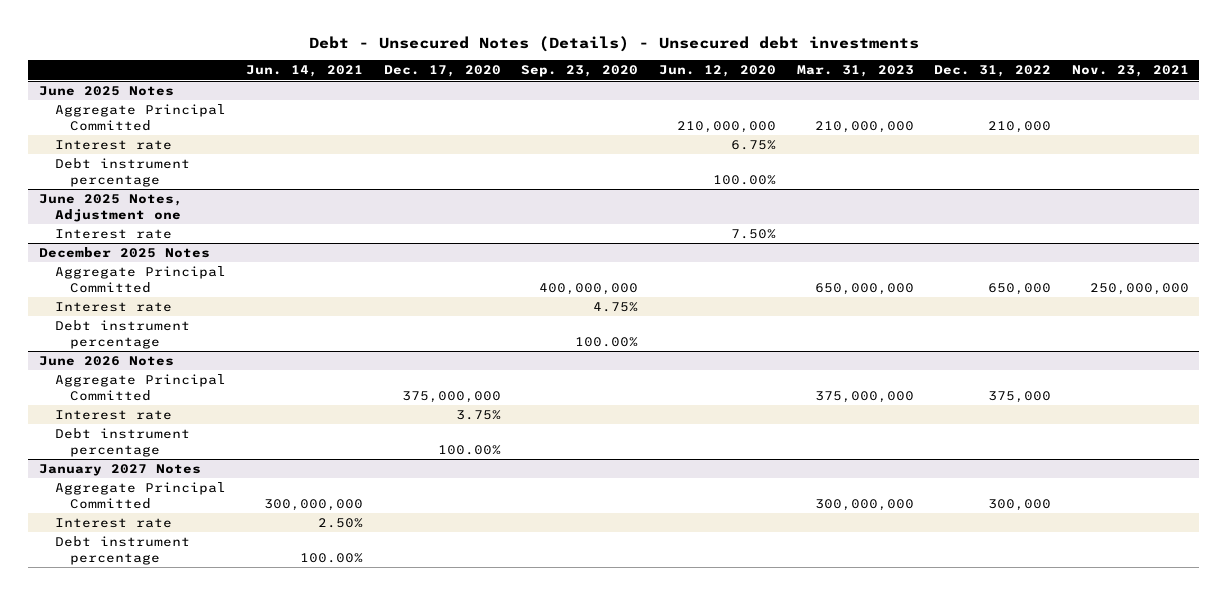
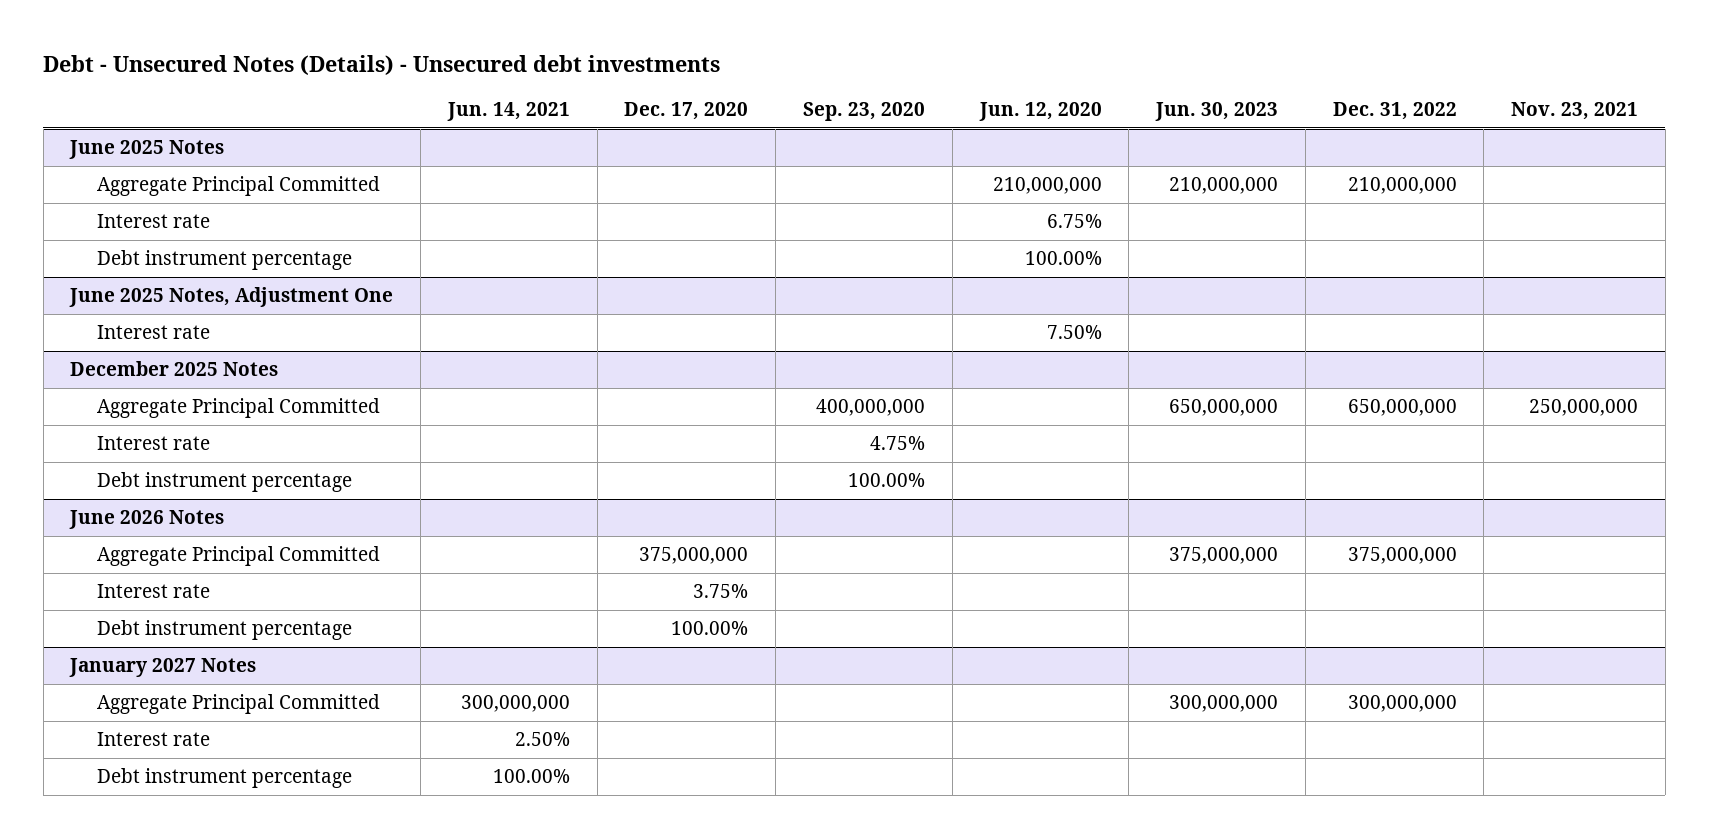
[796,65,914,78] Mar. 31, 2023 -> none
none -> [1155,102,1279,122] Jun. 30, 2023
[988,120,1052,133] 210,000 -> [1347,177,1457,195] 210,000,000
[38,194,183,222] June 2025 Notes, Adjustment one -> [69,287,394,308] June 2025 Notes, Adjustment One
[988,282,1052,295] 650,000 -> [1347,399,1457,417] 650,000,000
[988,390,1052,403] 375,000 -> [1347,547,1457,565] 375,000,000
[988,498,1052,511] 300,000 -> [1347,695,1457,713] 300,000,000

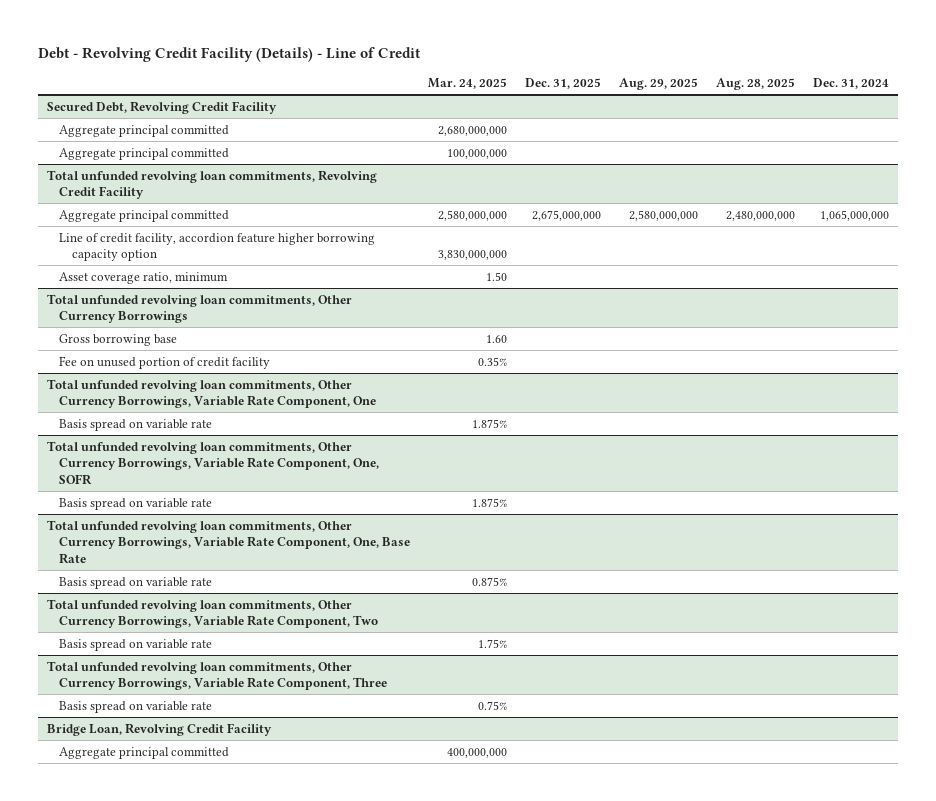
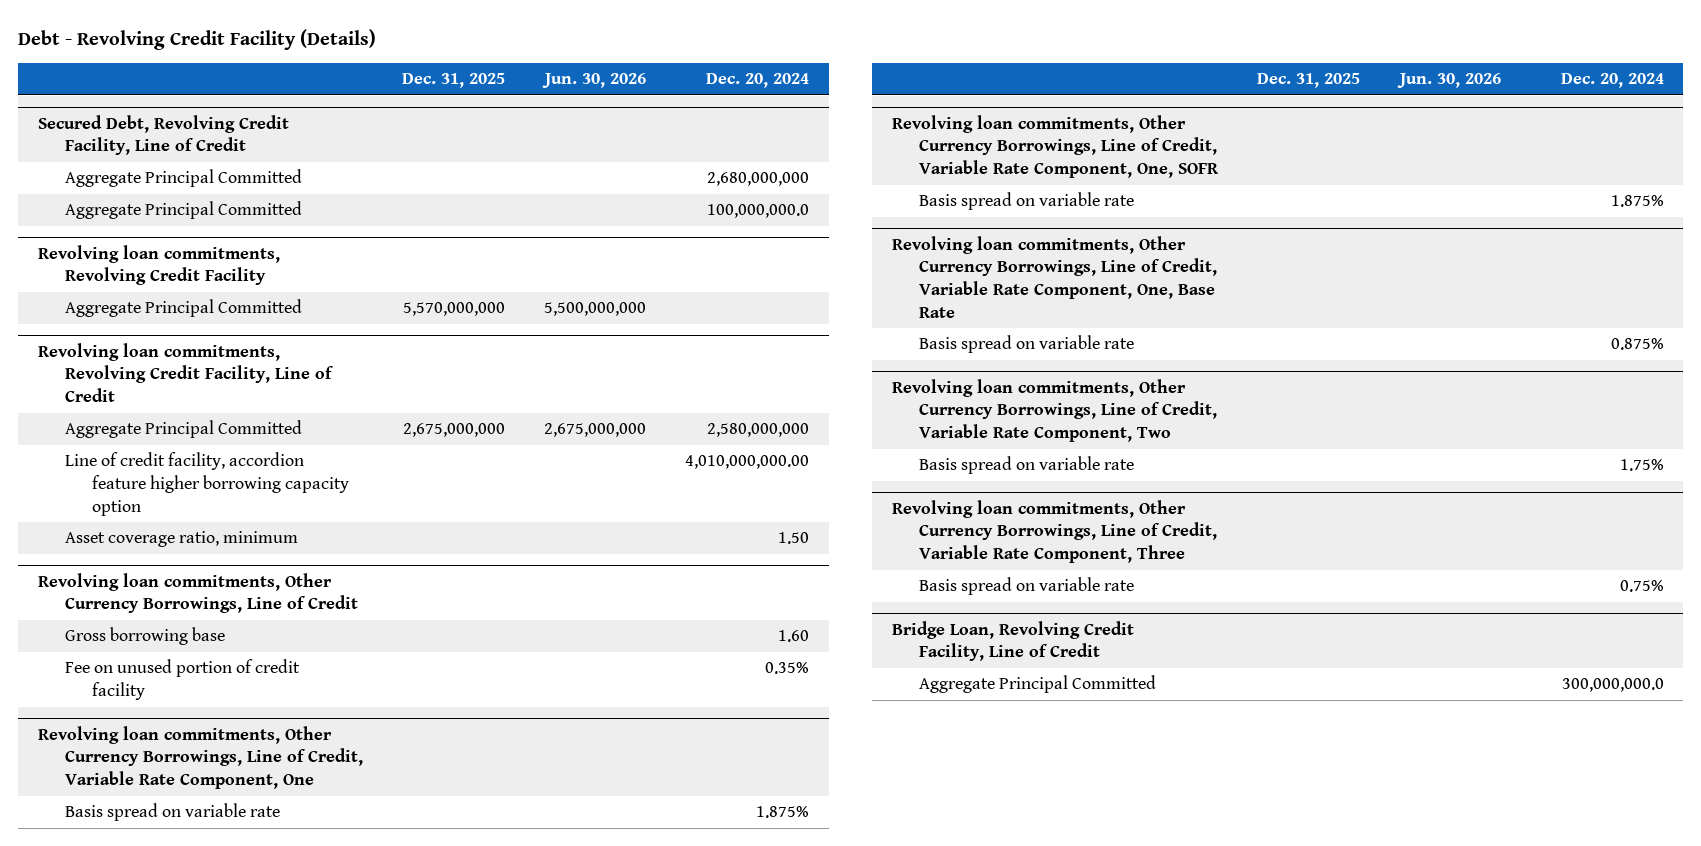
[37,47,421,63] Debt - Revolving Credit Facility (Details) - Line of Credit -> [18,29,377,51] Debt - Revolving Credit Facility (Details)
[428,78,508,90] Mar. 24, 2025 -> none
[619,78,699,91] Aug. 29, 2025 -> none
[716,78,796,91] Aug. 28, 2025 -> none
[813,78,890,90] Dec. 31, 2024 -> none
none -> [542,73,647,89] Jun. 30, 2026
none -> [706,73,810,89] Dec. 20, 2024
[59,232,376,262] Line of credit facility, accordion feature higher borrowing capacity option -> none
[59,271,229,284] Asset coverage ratio, minimum -> none
[46,100,277,114] Secured Debt, Revolving Credit Facility -> [37,114,289,156] Secured Debt, Revolving Credit Facility, Line of Credit
[59,124,230,137] Aggregate principal committed -> [64,169,302,188] Aggregate Principal Committed
[59,147,230,160] Aggregate principal committed -> [64,201,302,220] Aggregate Principal Committed
[46,169,377,200] Total unfunded revolving loan commitments, Revolving Credit Facility -> [37,244,280,286] Revolving loan commitments, Revolving Credit Facility
[59,209,230,222] Aggregate principal committed -> [64,299,302,318] Aggregate Principal Committed
[532,209,602,221] 2,675,000,000 -> [403,302,506,317] 5,570,000,000
none -> [37,342,334,403] Revolving loan commitments, Revolving Credit Facility, Line of Credit
none -> [64,420,302,439] Aggregate Principal Committed
none -> [64,452,349,516] Line of credit facility, accordion feature higher borrowing capacity option
none -> [64,531,298,548] Asset coverage ratio, minimum
[46,293,352,324] Total unfunded revolving loan commitments, Other Currency Borrowings -> [37,572,358,614] Revolving loan commitments, Other Currency Borrowings, Line of Credit
[46,378,377,409] Total unfunded revolving loan commitments, Other Currency Borrowings, Variable Rate Component, One -> [37,725,363,790] Revolving loan commitments, Other Currency Borrowings, Line of Credit, Variable Rate Component, One
[46,440,380,485] Total unfunded revolving loan commitments, Other Currency Borrowings, Variable Rate Component, One, SOFR -> [891,114,1219,179] Revolving loan commitments, Other Currency Borrowings, Line of Credit, Variable Rate Component, One, SOFR
[46,519,411,564] Total unfunded revolving loan commitments, Other Currency Borrowings, Variable Rate Component, One, Base Rate -> [891,235,1217,318] Revolving loan commitments, Other Currency Borrowings, Line of Credit, Variable Rate Component, One, Base Rate
[46,598,379,629] Total unfunded revolving loan commitments, Other Currency Borrowings, Variable Rate Component, Two -> [891,378,1217,443] Revolving loan commitments, Other Currency Borrowings, Line of Credit, Variable Rate Component, Two
[46,660,388,691] Total unfunded revolving loan commitments, Other Currency Borrowings, Variable Rate Component, Three -> [891,499,1217,564] Revolving loan commitments, Other Currency Borrowings, Line of Credit, Variable Rate Component, Three
[46,722,272,736] Bridge Loan, Revolving Credit Facility -> [891,620,1134,662] Bridge Loan, Revolving Credit Facility, Line of Credit
[59,746,230,759] Aggregate principal committed -> [918,675,1156,694] Aggregate Principal Committed

